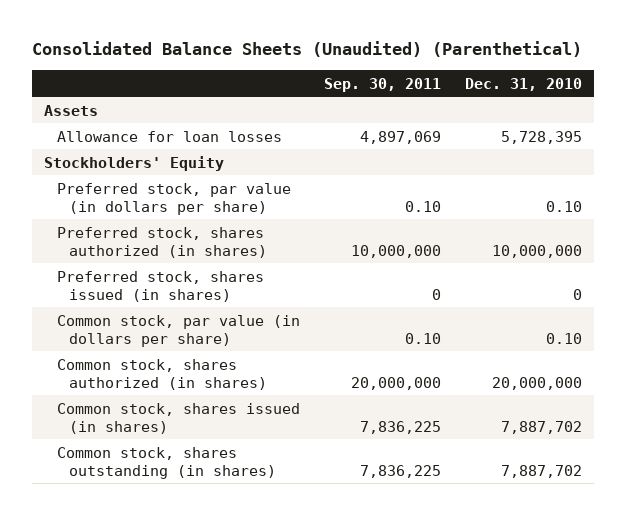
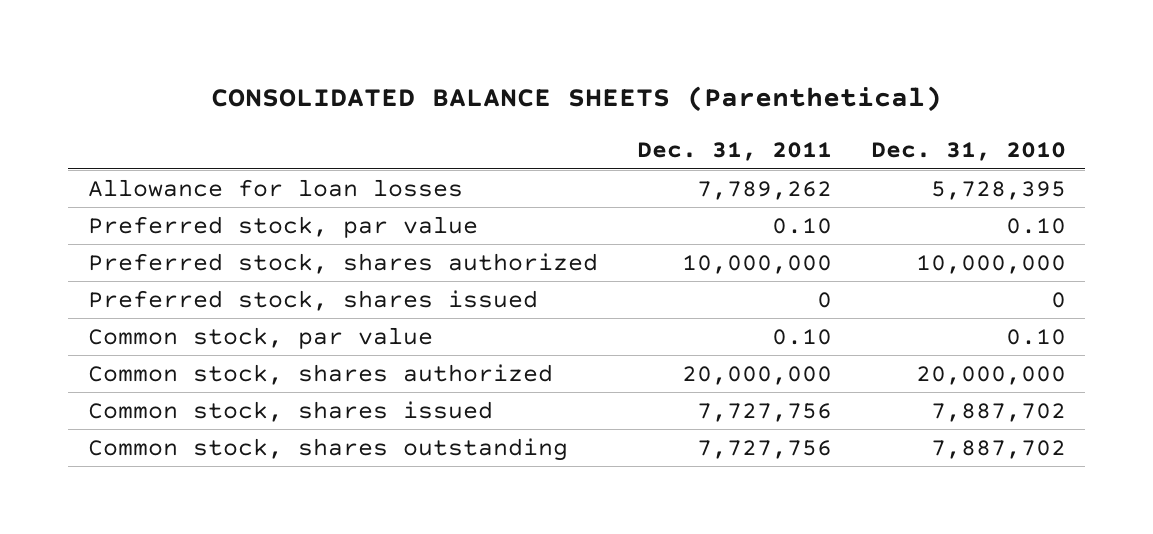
[32,41,583,58] Consolidated Balance Sheets (Unaudited) (Parenthetical) -> [210,86,942,113] CONSOLIDATED BALANCE SHEETS (Parenthetical)
[323,77,441,92] Sep. 30, 2011 -> none
none -> [636,142,832,162] Dec. 31, 2011
[44,104,99,116] Assets -> none
[44,155,225,171] Stockholders' Equity -> none
[56,182,291,215] Preferred stock, par value (in dollars per share) -> [87,216,478,239] Preferred stock, par value
[56,226,268,258] Preferred stock, shares authorized (in shares) -> [87,253,598,275] Preferred stock, shares authorized
[56,270,264,302] Preferred stock, shares issued (in shares) -> [87,290,538,312] Preferred stock, shares issued
[56,314,300,347] Common stock, par value (in dollars per share) -> [87,327,433,350] Common stock, par value
[56,358,268,390] Common stock, shares authorized (in shares) -> [87,364,553,386] Common stock, shares authorized
[56,402,300,434] Common stock, shares issued (in shares) -> [87,401,493,423] Common stock, shares issued
[56,446,277,479] Common stock, shares outstanding (in shares) -> [87,438,568,462] Common stock, shares outstanding

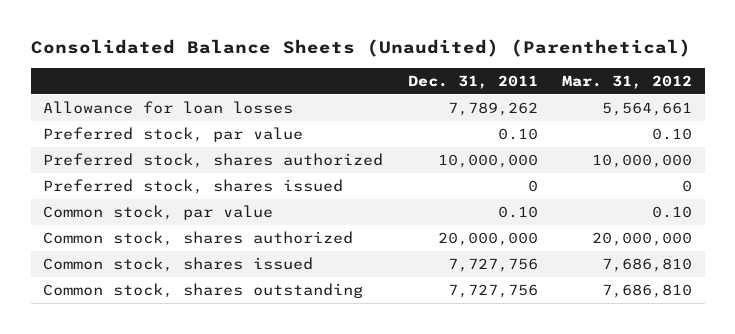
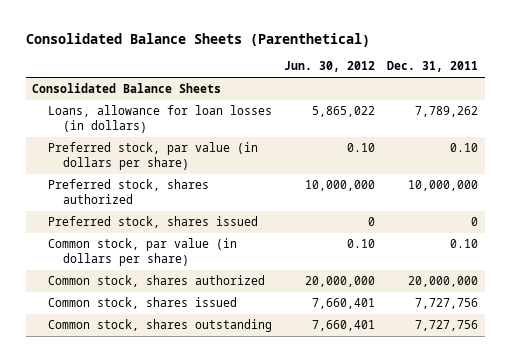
[30,39,691,58] Consolidated Balance Sheets (Unaudited) (Parenthetical) -> [25,32,370,47] Consolidated Balance Sheets (Parenthetical)
[562,74,693,89] Mar. 31, 2012 -> none
none -> [284,61,376,73] Jun. 30, 2012
none -> [31,83,221,94] Consolidated Balance Sheets
[43,101,294,115] Allowance for loan losses -> [47,105,272,133] Loans, allowance for loan losses (in dollars)
[43,127,304,143] Preferred stock, par value -> [47,142,258,170] Preferred stock, par value (in dollars per share)
[43,205,274,221] Common stock, par value -> [47,238,237,266] Common stock, par value (in dollars per share)

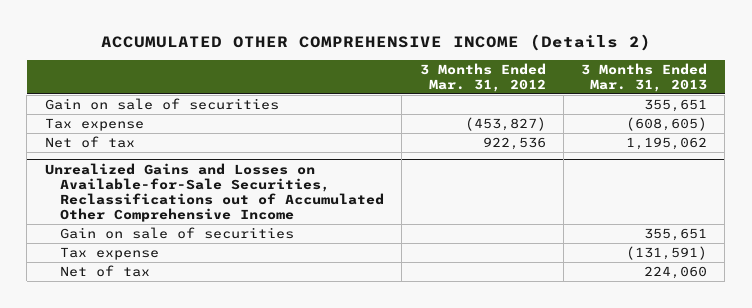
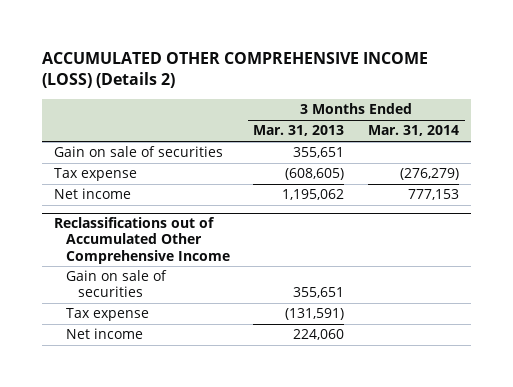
[100,33,651,51] ACCUMULATED OTHER COMPREHENSIVE INCOME (Details 2) -> [42,51,429,89] ACCUMULATED OTHER COMPREHENSIVE INCOME (LOSS) (Details 2)
[419,62,546,92] 3 Months Ended Mar. 31, 2012 -> none
none -> [367,125,459,137] Mar. 31, 2014
[44,162,385,222] Unrealized Gains and Losses on Available-for-Sale Securities, Reclassifications out of Accumulated Other Comprehensive Income -> none
[44,135,135,148] Net of tax -> [54,188,132,200] Net income
none -> [54,217,230,264] Reclassifications out of Accumulated Other Comprehensive Income
[60,264,151,277] Net of tax -> [65,328,143,340] Net income

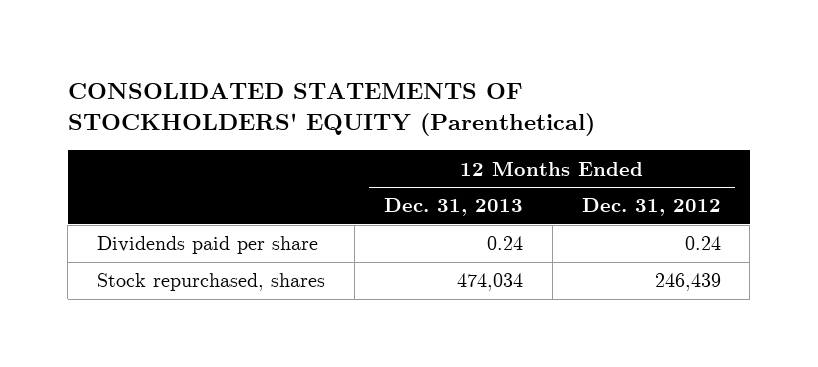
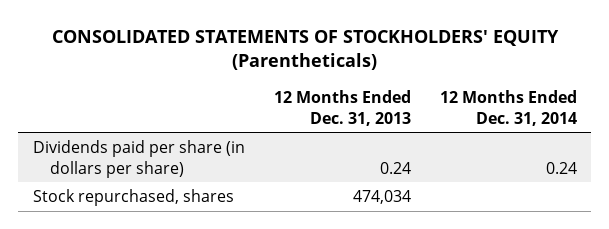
[67,83,595,137] CONSOLIDATED STATEMENTS OF STOCKHOLDERS' EQUITY (Parenthetical) -> [51,29,559,71] CONSOLIDATED STATEMENTS OF STOCKHOLDERS' EQUITY (Parentheticals)
[581,198,721,217] Dec. 31, 2012 -> none
none -> [439,90,577,126] 12 Months Ended Dec. 31, 2014
[97,236,319,255] Dividends paid per share -> [32,140,245,178] Dividends paid per share (in dollars per share)

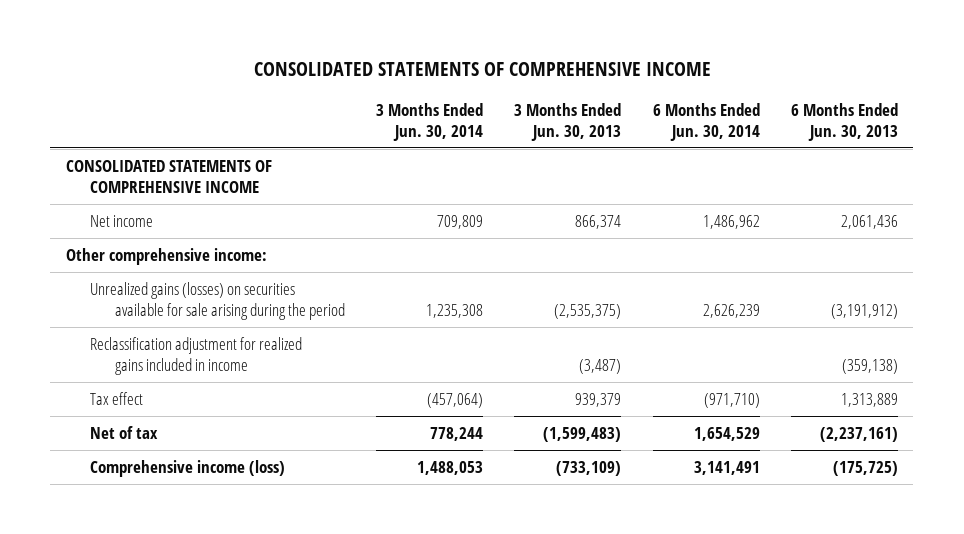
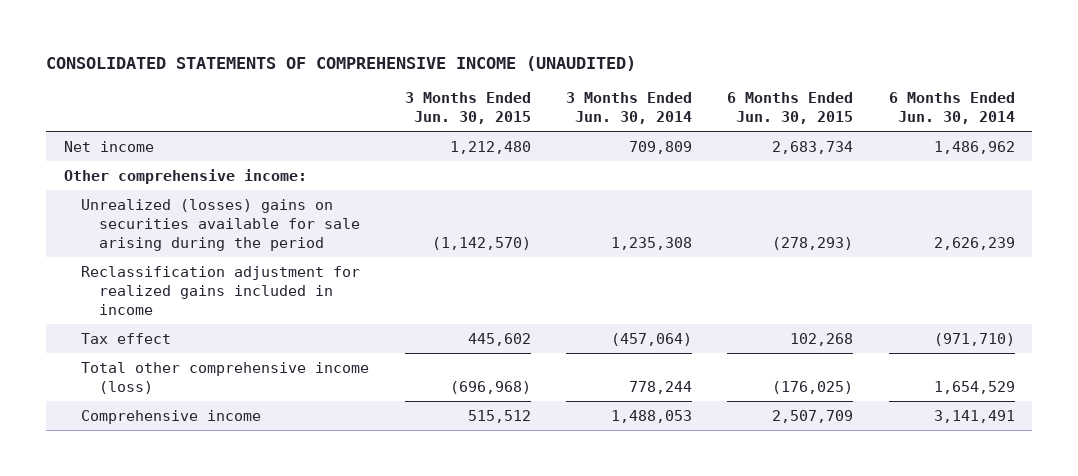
[253,62,711,77] CONSOLIDATED STATEMENTS OF COMPREHENSIVE INCOME -> [45,55,636,71] CONSOLIDATED STATEMENTS OF COMPREHENSIVE INCOME (UNAUDITED)
[514,103,622,141] 3 Months Ended Jun. 30, 2013 -> none
[790,103,898,141] 6 Months Ended Jun. 30, 2013 -> none
none -> [404,92,531,125] 3 Months Ended Jun. 30, 2015
none -> [727,92,854,125] 6 Months Ended Jun. 30, 2015
[65,159,272,193] CONSOLIDATED STATEMENTS OF COMPREHENSIVE INCOME -> none
[90,281,345,320] Unrealized gains (losses) on securities available for sale arising during the period -> [81,198,361,251] Unrealized (losses) gains on securities available for sale arising during the period
[90,425,159,439] Net of tax -> [81,361,370,394] Total other comprehensive income (loss)
[90,459,286,477] Comprehensive income (loss) -> [81,409,262,424] Comprehensive income

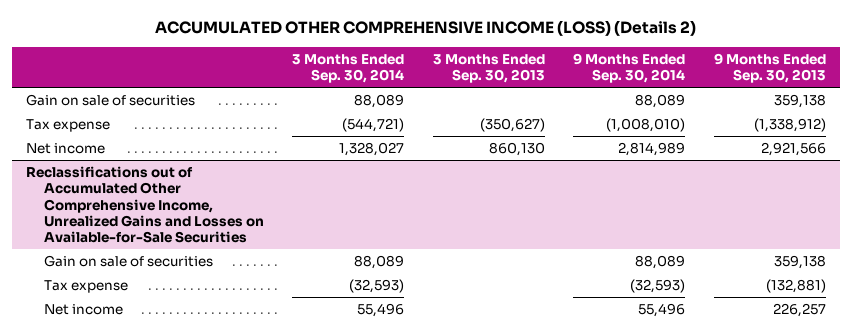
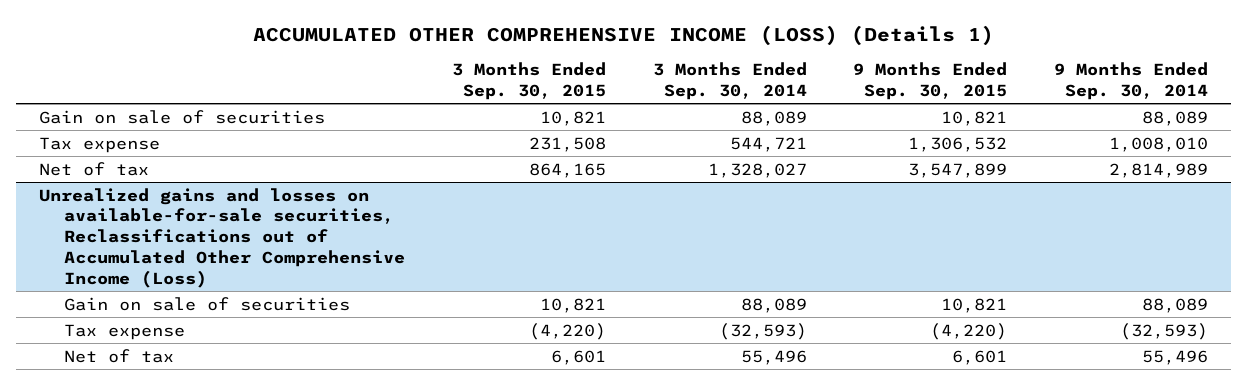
[155,20,697,37] ACCUMULATED OTHER COMPREHENSIVE INCOME (LOSS) (Details 2) -> [252,24,994,46] ACCUMULATED OTHER COMPREHENSIVE INCOME (LOSS) (Details 1)
[432,53,545,84] 3 Months Ended Sep. 30, 2013 -> none
[713,52,826,84] 9 Months Ended Sep. 30, 2013 -> none
none -> [452,62,607,100] 3 Months Ended Sep. 30, 2015
none -> [853,62,1008,100] 9 Months Ended Sep. 30, 2015
[342,117,405,132] (544,721) -> [729,136,807,152] 544,721
[606,117,686,132] (1,008,010) -> [1108,136,1208,152] 1,008,010
[26,142,106,154] Net income -> [39,161,150,176] Net of tax
[26,165,264,244] Reclassifications out of Accumulated Other Comprehensive Income, Unrealized Gains and Losses on Available-for-Sale Securities -> [39,187,406,288] Unrealized gains and losses on available-for-sale securities, Reclassifications out of Accumulated Other Comprehensive Income (Loss)
[43,303,123,315] Net income -> [64,348,175,363] Net of tax

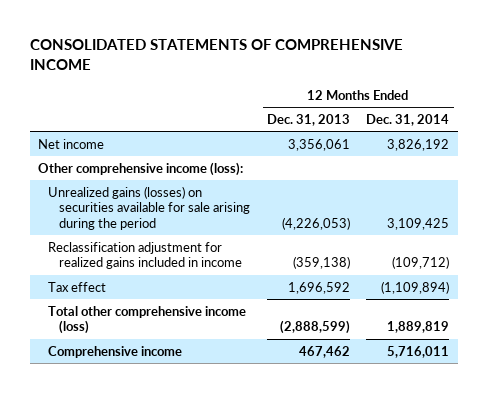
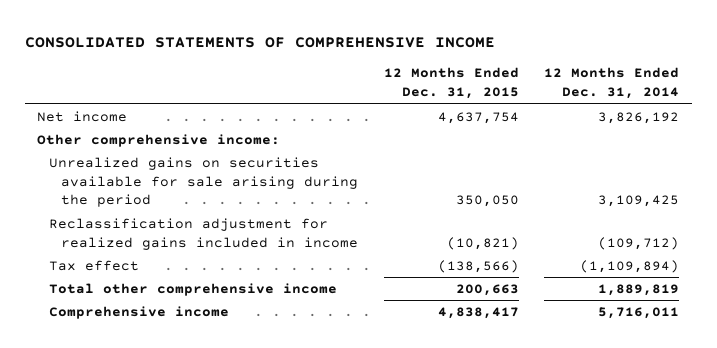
[266,113,350,126] Dec. 31, 2013 -> none
none -> [383,67,519,100] 12 Months Ended Dec. 31, 2015
[37,161,243,176] Other comprehensive income (loss): -> [37,133,281,147] Other comprehensive income:
[48,185,251,230] Unrealized gains (losses) on securities available for sale arising during the period -> [49,156,358,208] Unrealized gains on securities available for sale arising during the period
[48,305,247,335] Total other comprehensive income (loss) -> [49,282,338,296] Total other comprehensive income

